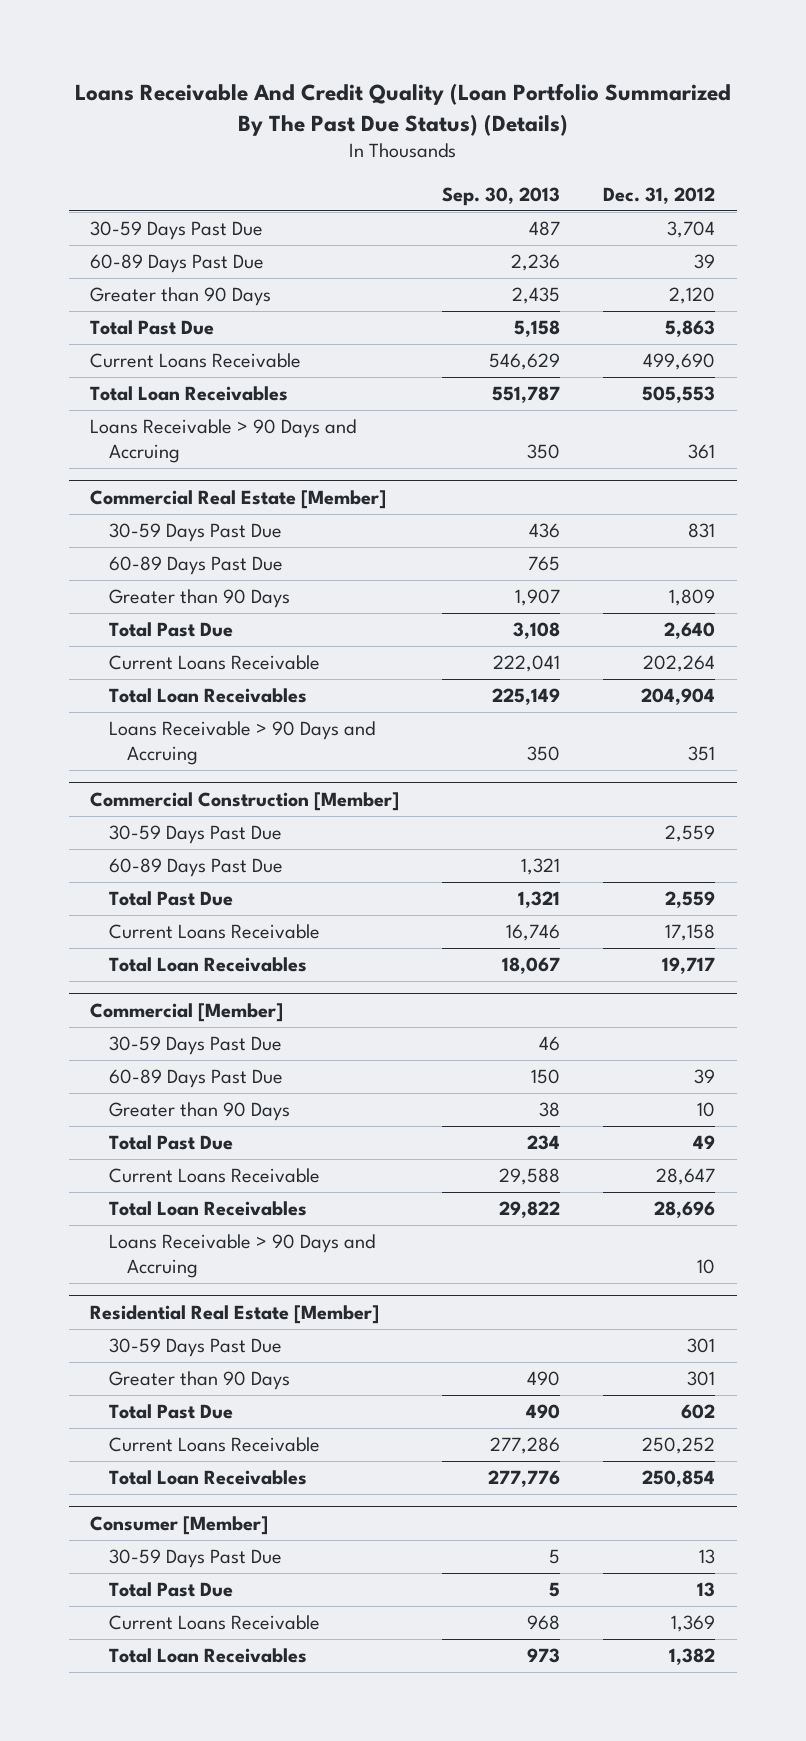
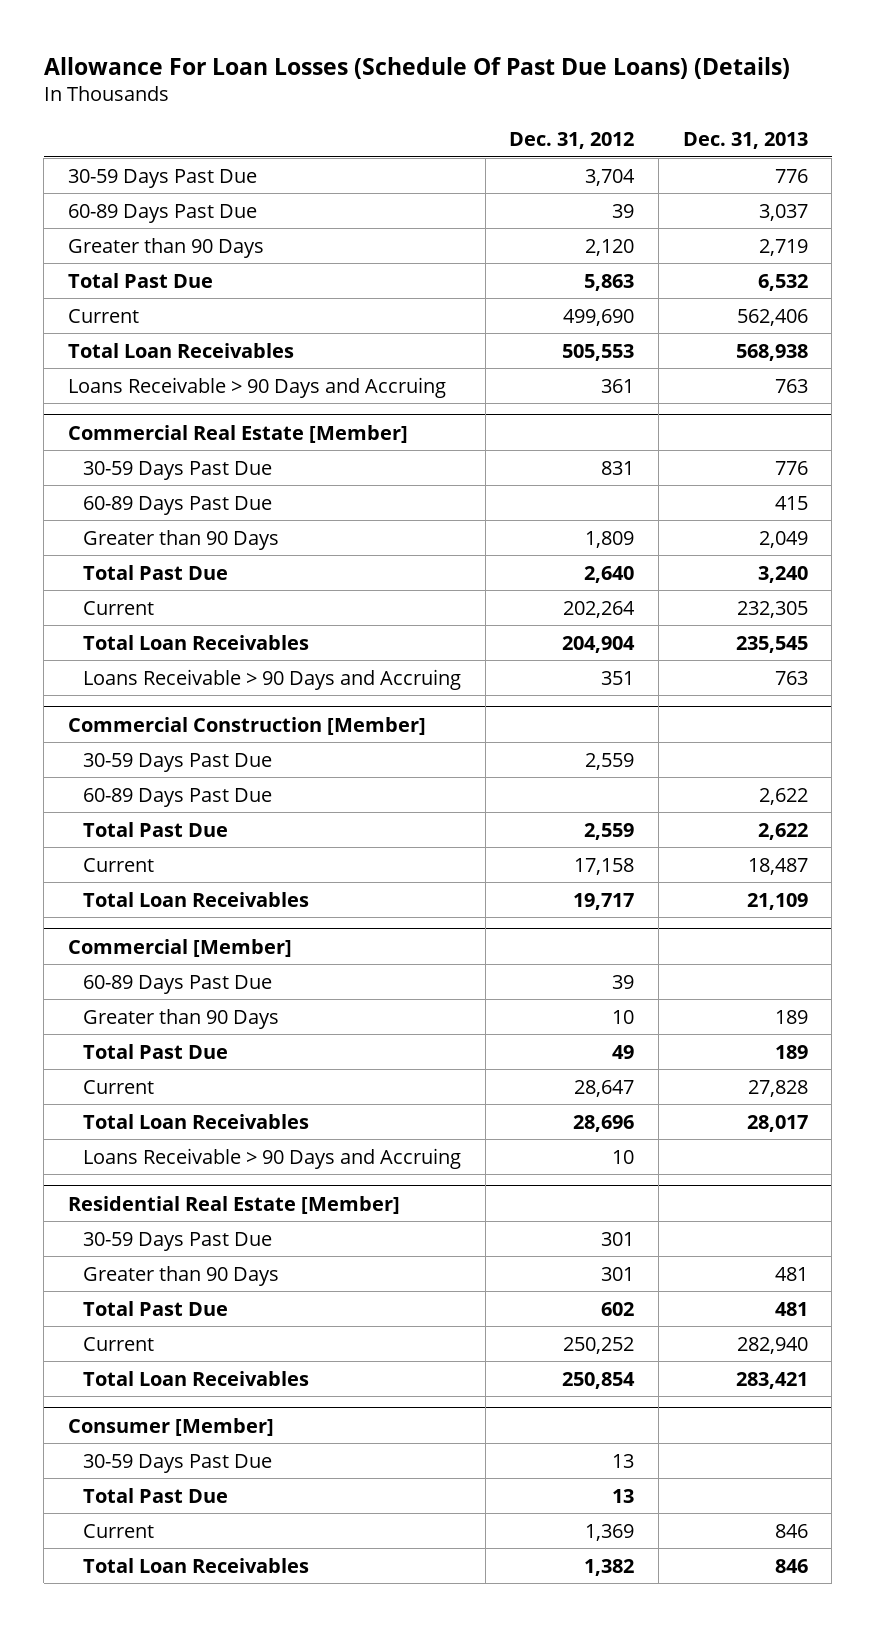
[74,82,731,136] Loans Receivable And Credit Quality (Loan Portfolio Summarized By The Past Due Status) (Details) -> [43,56,790,79] Allowance For Loan Losses (Schedule Of Past Due Loans) (Details)
[442,186,561,206] Sep. 30, 2013 -> none
none -> [682,132,808,150] Dec. 31, 2013
[90,353,302,369] Current Loans Receivable -> [67,308,139,323] Current
[108,655,320,671] Current Loans Receivable -> [83,600,155,615] Current
[108,924,320,940] Current Loans Receivable -> [83,857,155,872] Current
[108,1036,282,1056] 30-59 Days Past Due -> none
[108,1168,320,1184] Current Loans Receivable -> [83,1079,155,1094] Current
[108,1437,320,1453] Current Loans Receivable -> [83,1336,155,1351] Current
[108,1615,320,1631] Current Loans Receivable -> [83,1523,155,1538] Current

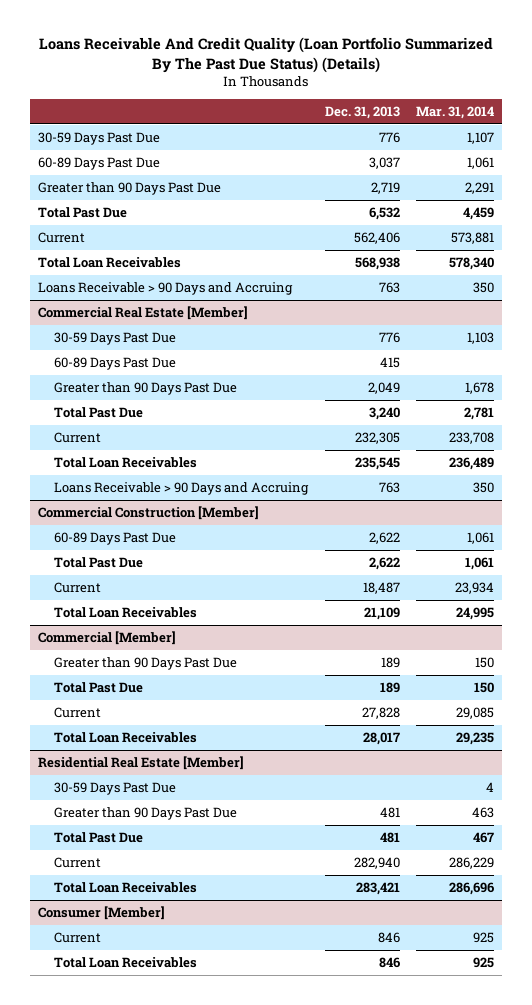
[43,56,790,79] Allowance For Loan Losses (Schedule Of Past Due Loans) (Details) -> [38,37,493,74] Loans Receivable And Credit Quality (Loan Portfolio Summarized By The Past Due Status) (Details)
[509,132,635,150] Dec. 31, 2012 -> none
none -> [415,106,494,120] Mar. 31, 2014
[67,237,264,258] Greater than 90 Days -> [37,181,221,195] Greater than 90 Days Past Due
[83,529,280,550] Greater than 90 Days -> [54,381,238,395] Greater than 90 Days Past Due
[83,752,273,772] 30-59 Days Past Due -> none
[83,974,273,994] 60-89 Days Past Due -> none
[83,1008,280,1029] Greater than 90 Days -> [54,656,238,670] Greater than 90 Days Past Due
[83,1147,462,1169] Loans Receivable > 90 Days and Accruing -> none
[83,1265,280,1286] Greater than 90 Days -> [54,806,238,820] Greater than 90 Days Past Due
[83,1453,273,1473] 30-59 Days Past Due -> none
[83,1487,229,1503] Total Past Due -> none

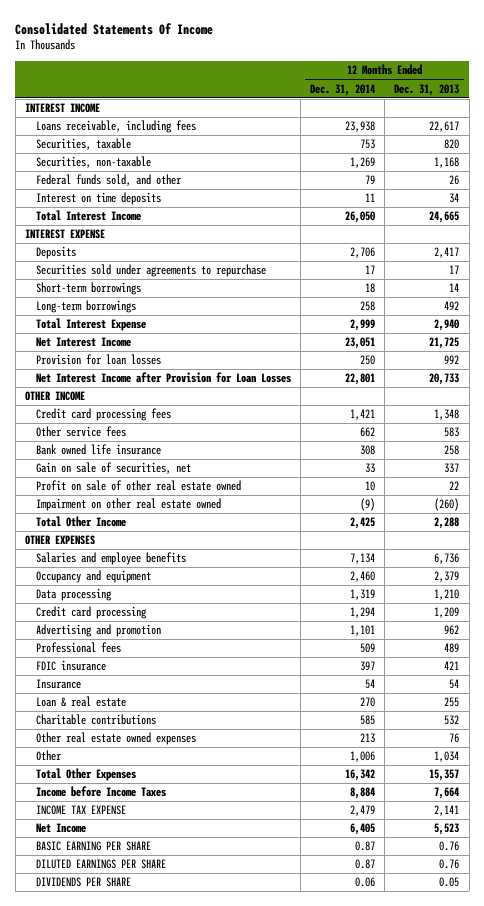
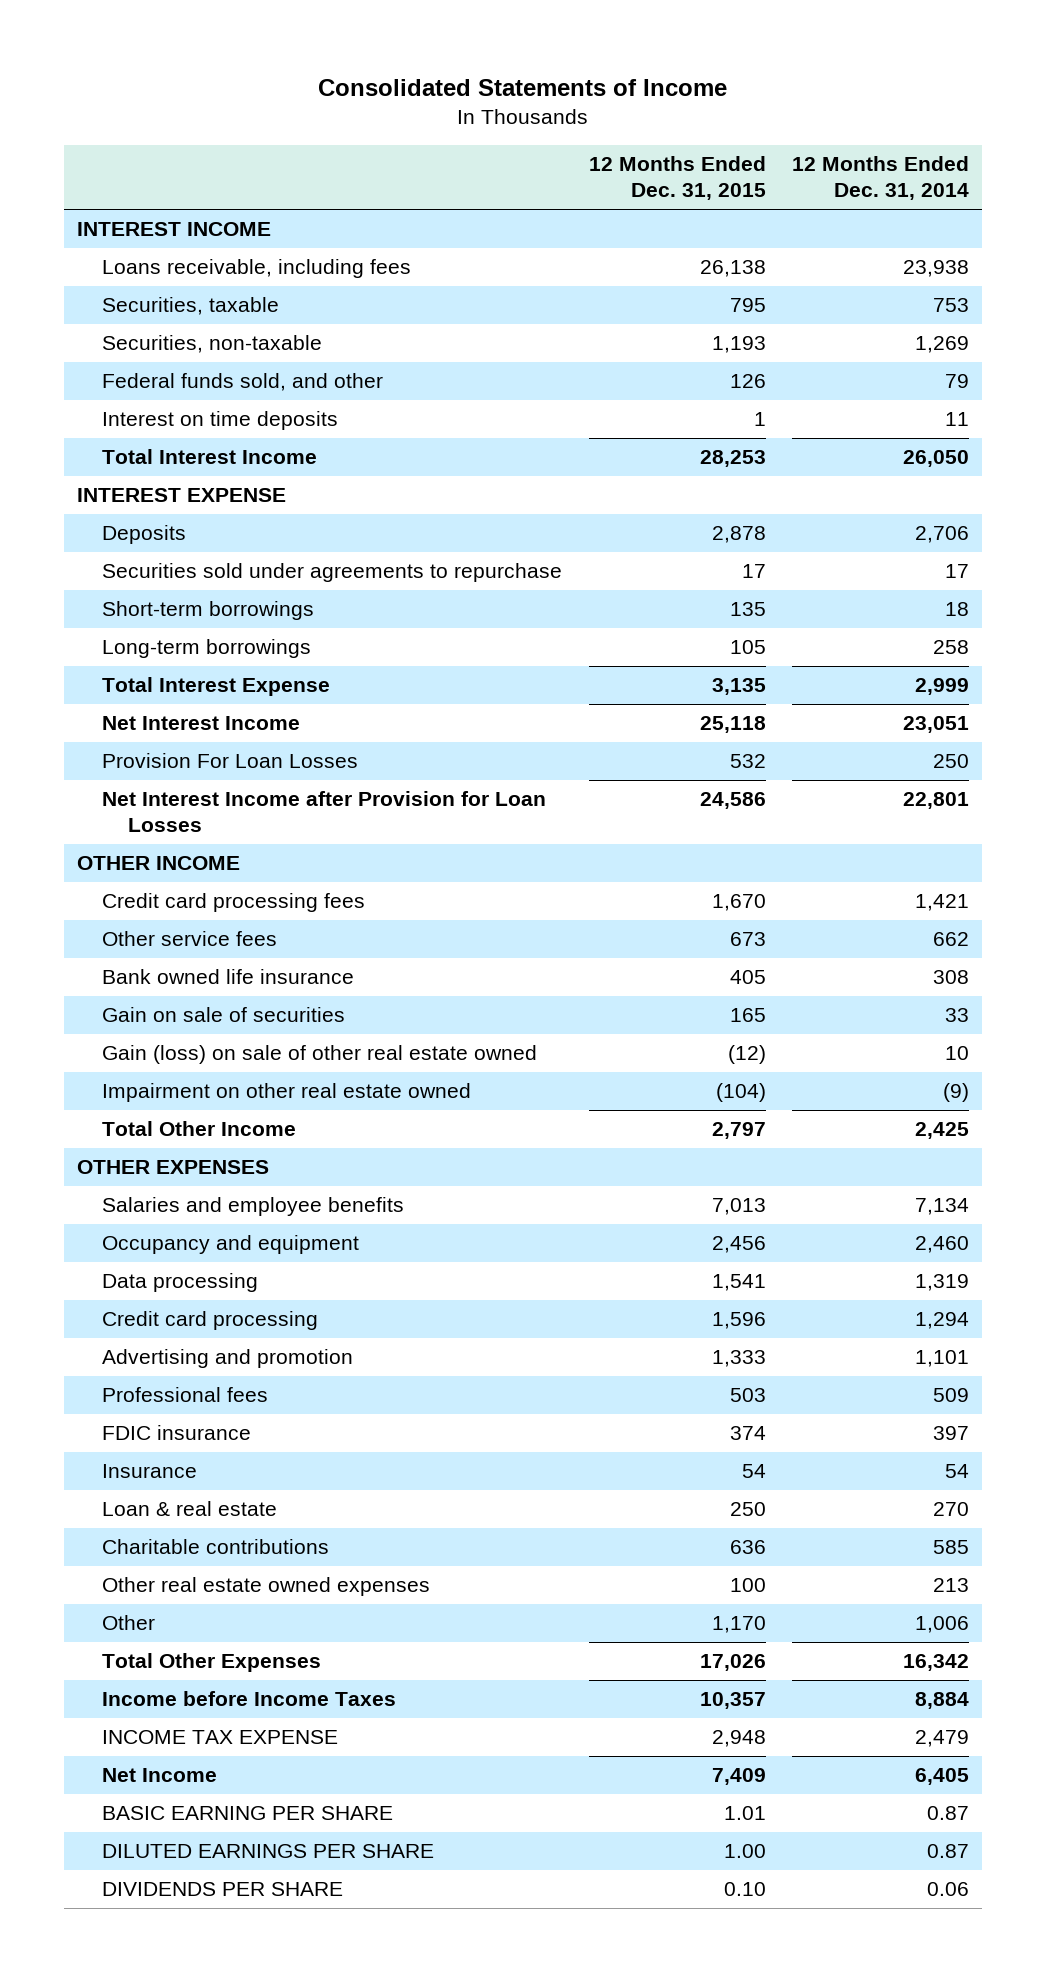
[15,22,214,35] Consolidated Statements Of Income -> [317,79,727,97] Consolidated Statements of Income
[394,83,460,96] Dec. 31, 2013 -> none
none -> [588,156,766,201] 12 Months Ended Dec. 31, 2015
[35,354,161,366] Provision for loan losses -> [102,753,359,769] Provision For Loan Losses
[35,462,191,475] Gain on sale of securities, net -> [102,1007,346,1023] Gain on sale of securities
[35,480,241,492] Profit on sale of other real estate owned -> [102,1045,538,1065] Gain (loss) on sale of other real estate owned

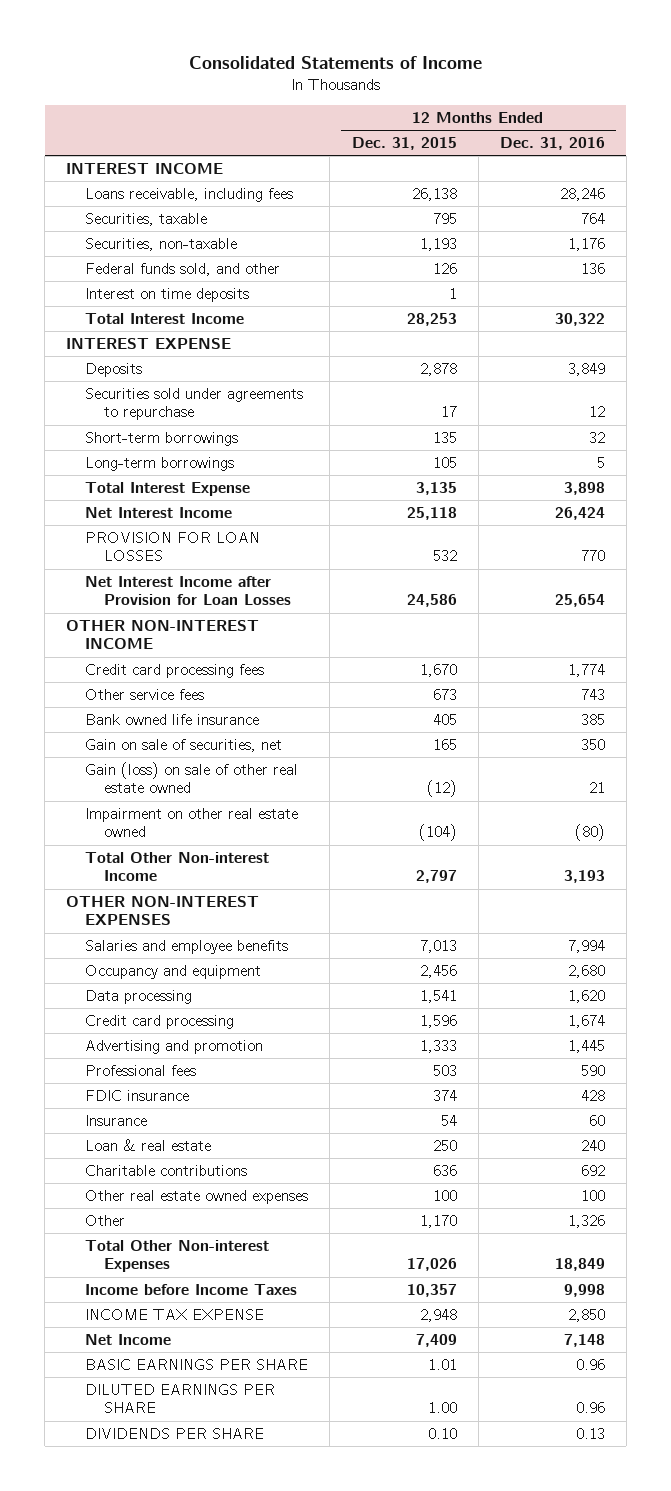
[791,156,969,201] 12 Months Ended Dec. 31, 2014 -> none
none -> [499,136,605,150] Dec. 31, 2016
[102,753,359,769] Provision For Loan Losses -> [85,531,261,562] PROVISION FOR LOAN LOSSES
[77,856,241,871] OTHER INCOME -> [66,619,260,650] OTHER NON-INTEREST INCOME
[102,1007,346,1023] Gain on sale of securities -> [85,738,283,752] Gain on sale of securities, net
[102,1121,297,1137] Total Other Income -> [85,851,270,882] Total Other Non-interest Income
[77,1160,270,1175] OTHER EXPENSES -> [66,895,260,926] OTHER NON-INTEREST EXPENSES
[102,1653,322,1673] Total Other Expenses -> [85,1239,270,1273] Total Other Non-interest Expenses
[102,1806,394,1821] BASIC EARNING PER SHARE -> [85,1358,309,1370] BASIC EARNINGS PER SHARE

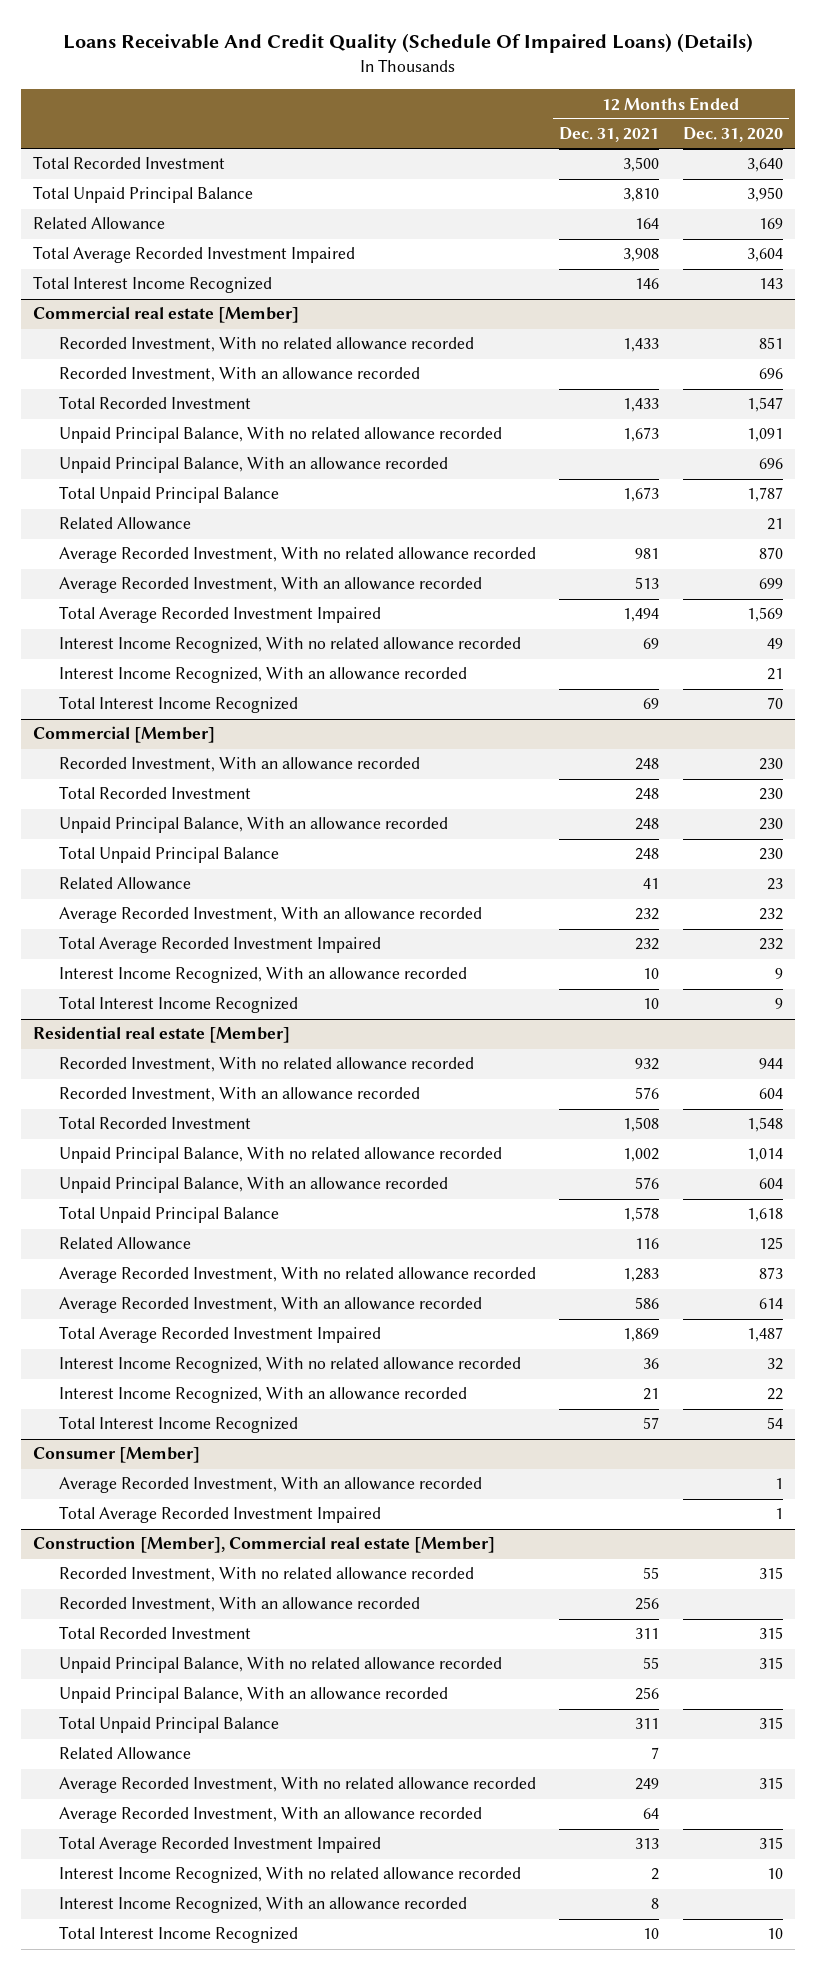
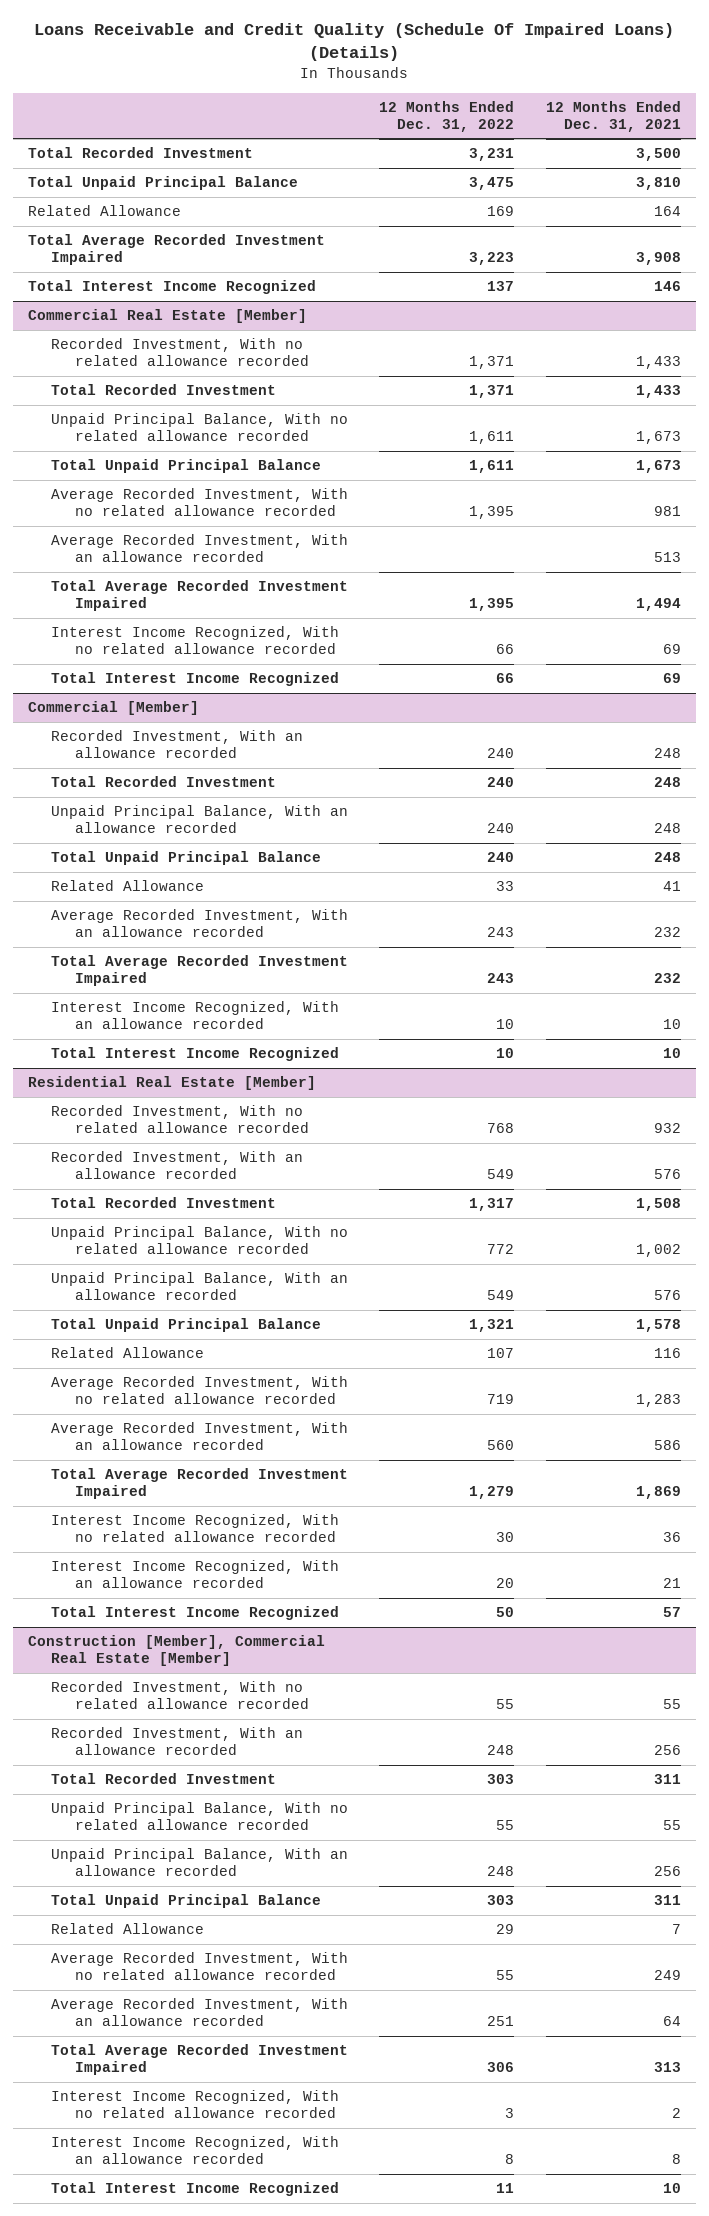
[62,33,753,54] Loans Receivable And Credit Quality (Schedule Of Impaired Loans) (Details) -> [34,23,675,62] Loans Receivable and Credit Quality (Schedule Of Impaired Loans) (Details)
[682,127,783,143] Dec. 31, 2020 -> none
none -> [379,101,515,132] 12 Months Ended Dec. 31, 2022
[32,306,299,324] Commercial real estate [Member] -> [28,309,308,324] Commercial Real Estate [Member]
[58,367,420,383] Recorded Investment, With an allowance recorded -> none
[58,457,448,474] Unpaid Principal Balance, With an allowance recorded -> none
[58,517,191,531] Related Allowance -> none
[58,667,467,684] Interest Income Recognized, With an allowance recorded -> none
[32,1026,290,1044] Residential real estate [Member] -> [28,1076,317,1091] Residential Real Estate [Member]
[32,1447,200,1464] Consumer [Member] -> none
[58,1477,482,1494] Average Recorded Investment, With an allowance recorded -> none
[58,1506,381,1524] Total Average Recorded Investment Impaired -> none
[32,1536,495,1554] Construction [Member], Commercial real estate [Member] -> [28,1635,326,1667] Construction [Member], Commercial Real Estate [Member]

